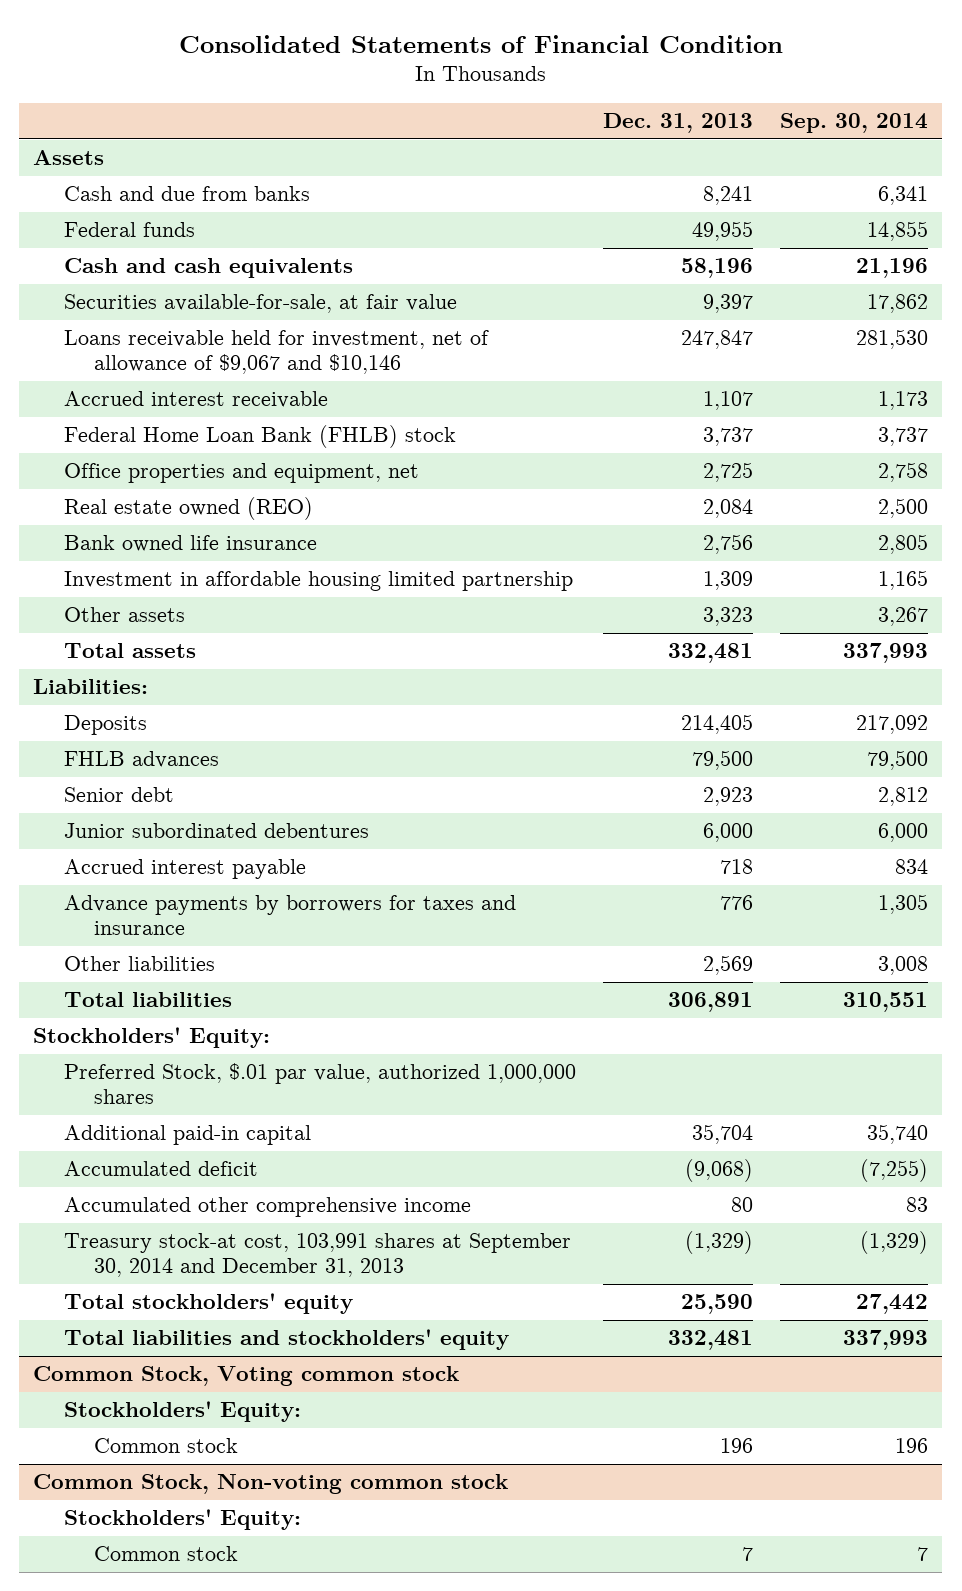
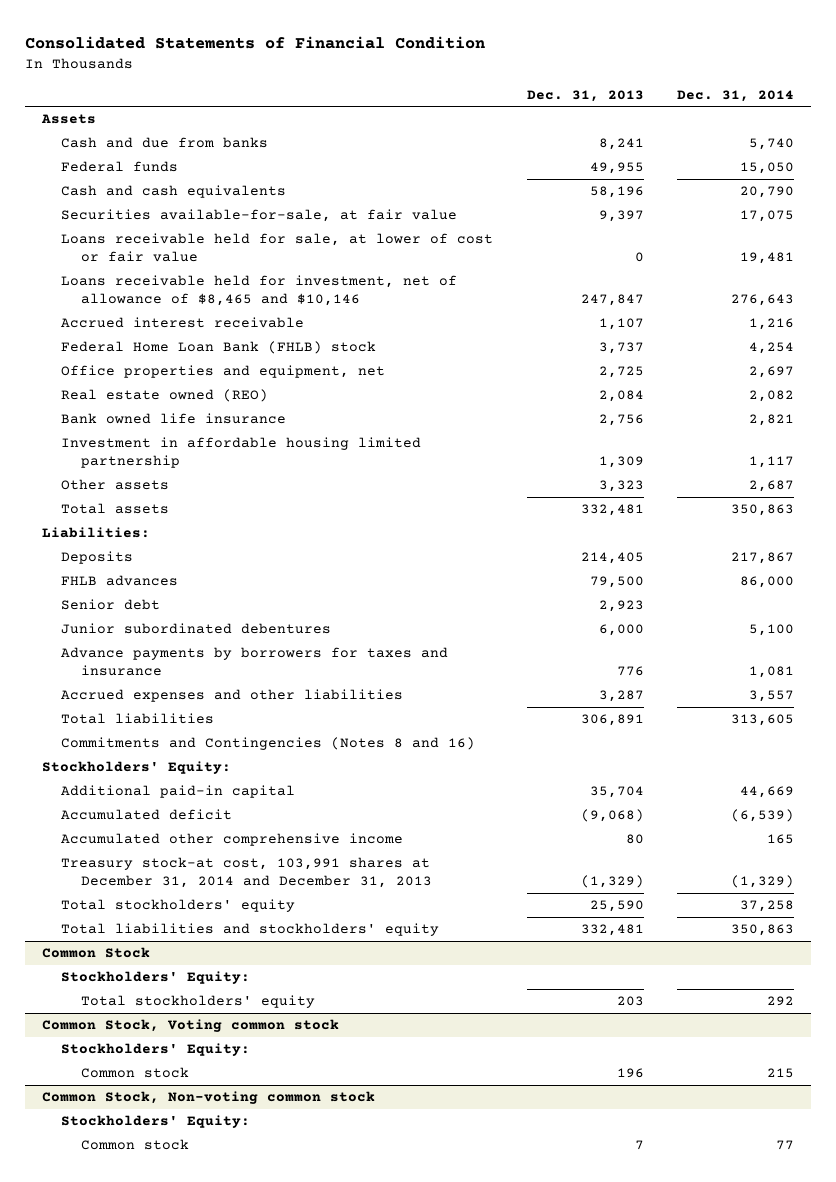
[780,113,929,134] Sep. 30, 2014 -> none
none -> [677,89,795,102] Dec. 31, 2014
none -> [61,233,494,262] Loans receivable held for sale, at lower of cost or fair value
[63,330,489,375] Loans receivable held for investment, net of allowance of $9,067 and $10,146 -> [61,275,458,306] Loans receivable held for investment, net of allowance of $8,465 and $10,146
[63,859,306,880] Accrued interest payable -> none
[63,956,215,972] Other liabilities -> none
none -> [61,689,404,703] Accrued expenses and other liabilities
none -> [61,737,476,751] Commitments and Contingencies (Notes 8 and 16)
[63,1063,576,1105] Preferred Stock, $.01 par value, authorized 1,000,000 shares -> none
[63,1233,571,1278] Treasury stock-at cost, 103,991 shares at September 30, 2014 and December 31, 2013 -> [61,857,432,888] Treasury stock-at cost, 103,991 shares at December 31, 2014 and December 31, 2013
none -> [41,947,150,959] Common Stock
none -> [61,971,251,985] Stockholders' Equity:
none -> [80,995,315,1009] Total stockholders' equity

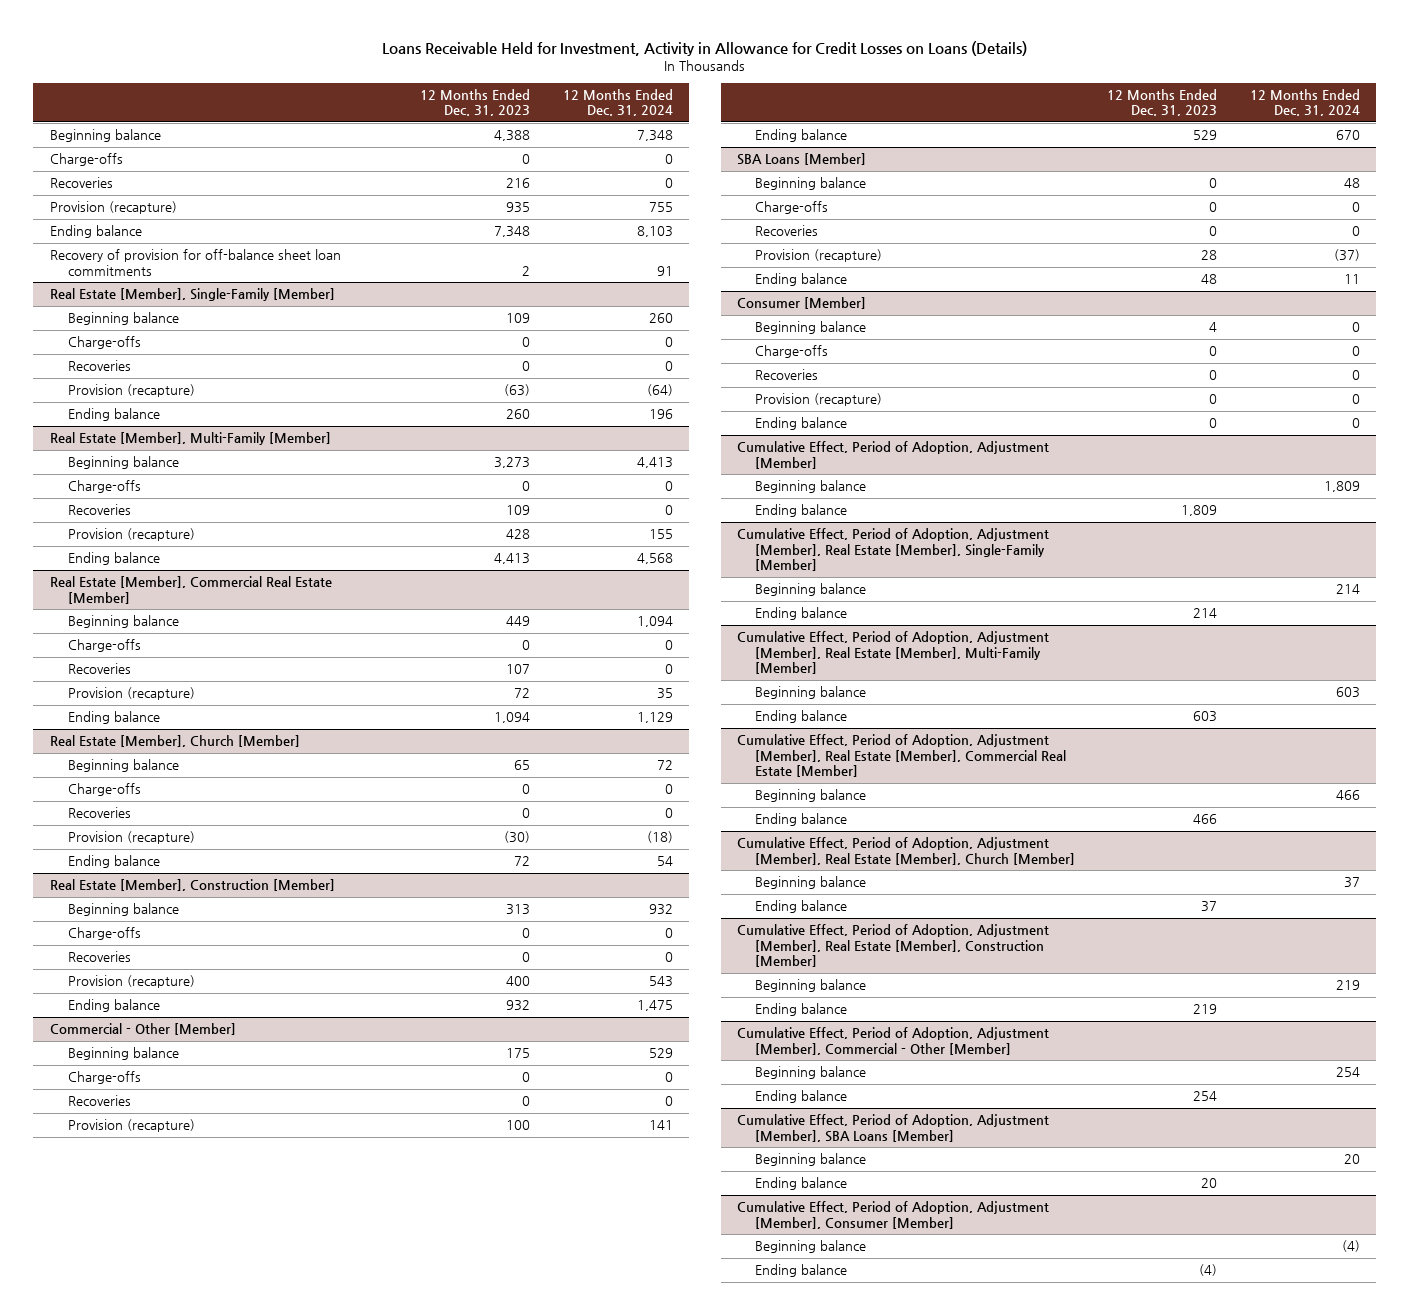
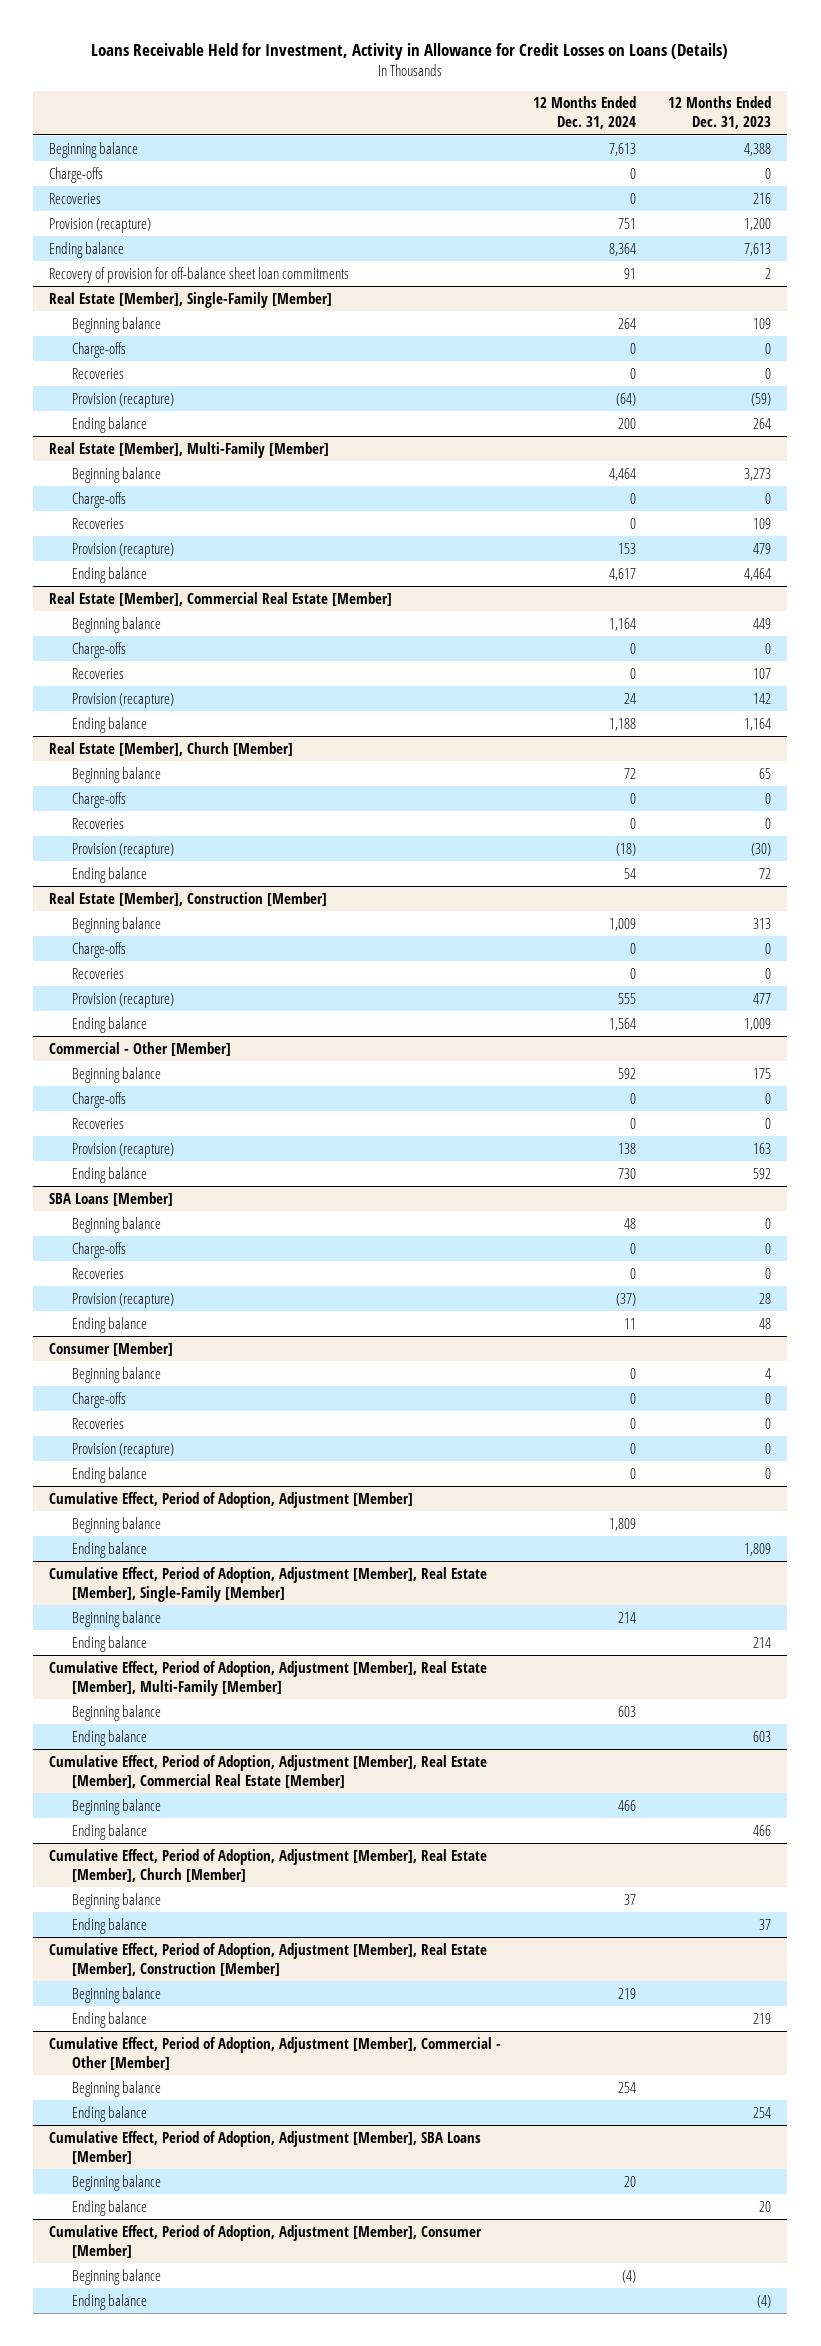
[636,130,673,142] 7,348 -> [609,142,637,156] 7,613
[506,202,531,214] 935 -> [744,217,772,231] 1,200
[648,202,673,213] 755 -> [618,217,637,229] 751
[494,226,531,238] 7,348 -> [744,242,772,256] 7,613
[636,226,673,238] 8,103 -> [609,242,637,256] 8,364
[648,313,673,324] 260 -> [618,317,637,329] 264
[504,384,531,397] (63) -> [751,392,772,406] (59)
[506,409,531,420] 260 -> [753,417,772,429] 264
[648,409,673,420] 196 -> [618,417,637,429] 200
[636,457,673,469] 4,413 -> [609,467,637,481] 4,464
[506,529,531,540] 428 -> [753,542,772,554] 479
[648,529,673,540] 155 -> [618,542,637,554] 153
[494,553,531,565] 4,413 -> [744,567,772,581] 4,464
[636,553,673,565] 4,568 -> [609,567,637,581] 4,617
[636,616,673,628] 1,094 -> [609,617,637,631] 1,164
[514,688,531,699] 72 -> [753,692,772,704] 142
[656,688,673,700] 35 -> [624,692,637,704] 24
[494,712,531,724] 1,094 -> [744,717,772,731] 1,164
[636,712,673,724] 1,129 -> [609,717,637,731] 1,188
[648,904,673,916] 932 -> [609,917,637,931] 1,009
[506,976,531,987] 400 -> [753,992,772,1004] 477
[648,976,673,988] 543 -> [618,992,637,1004] 555
[506,1000,531,1012] 932 -> [744,1017,772,1031] 1,009
[636,1000,673,1012] 1,475 -> [609,1017,637,1031] 1,564
[648,1048,673,1059] 529 -> [618,1067,637,1079] 592
[506,1120,531,1131] 100 -> [753,1142,772,1154] 163
[648,1120,673,1131] 141 -> [618,1142,637,1154] 138
[1193,130,1218,141] 529 -> [753,1167,772,1179] 592
[1335,130,1360,141] 670 -> [618,1167,637,1179] 730

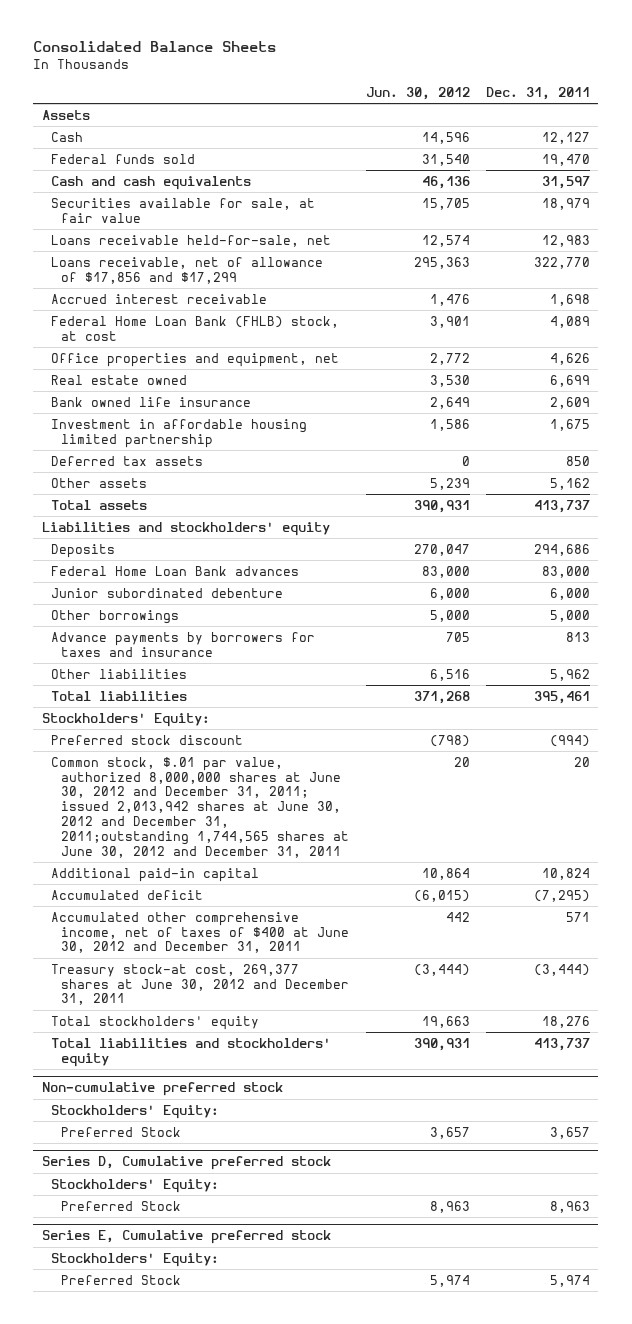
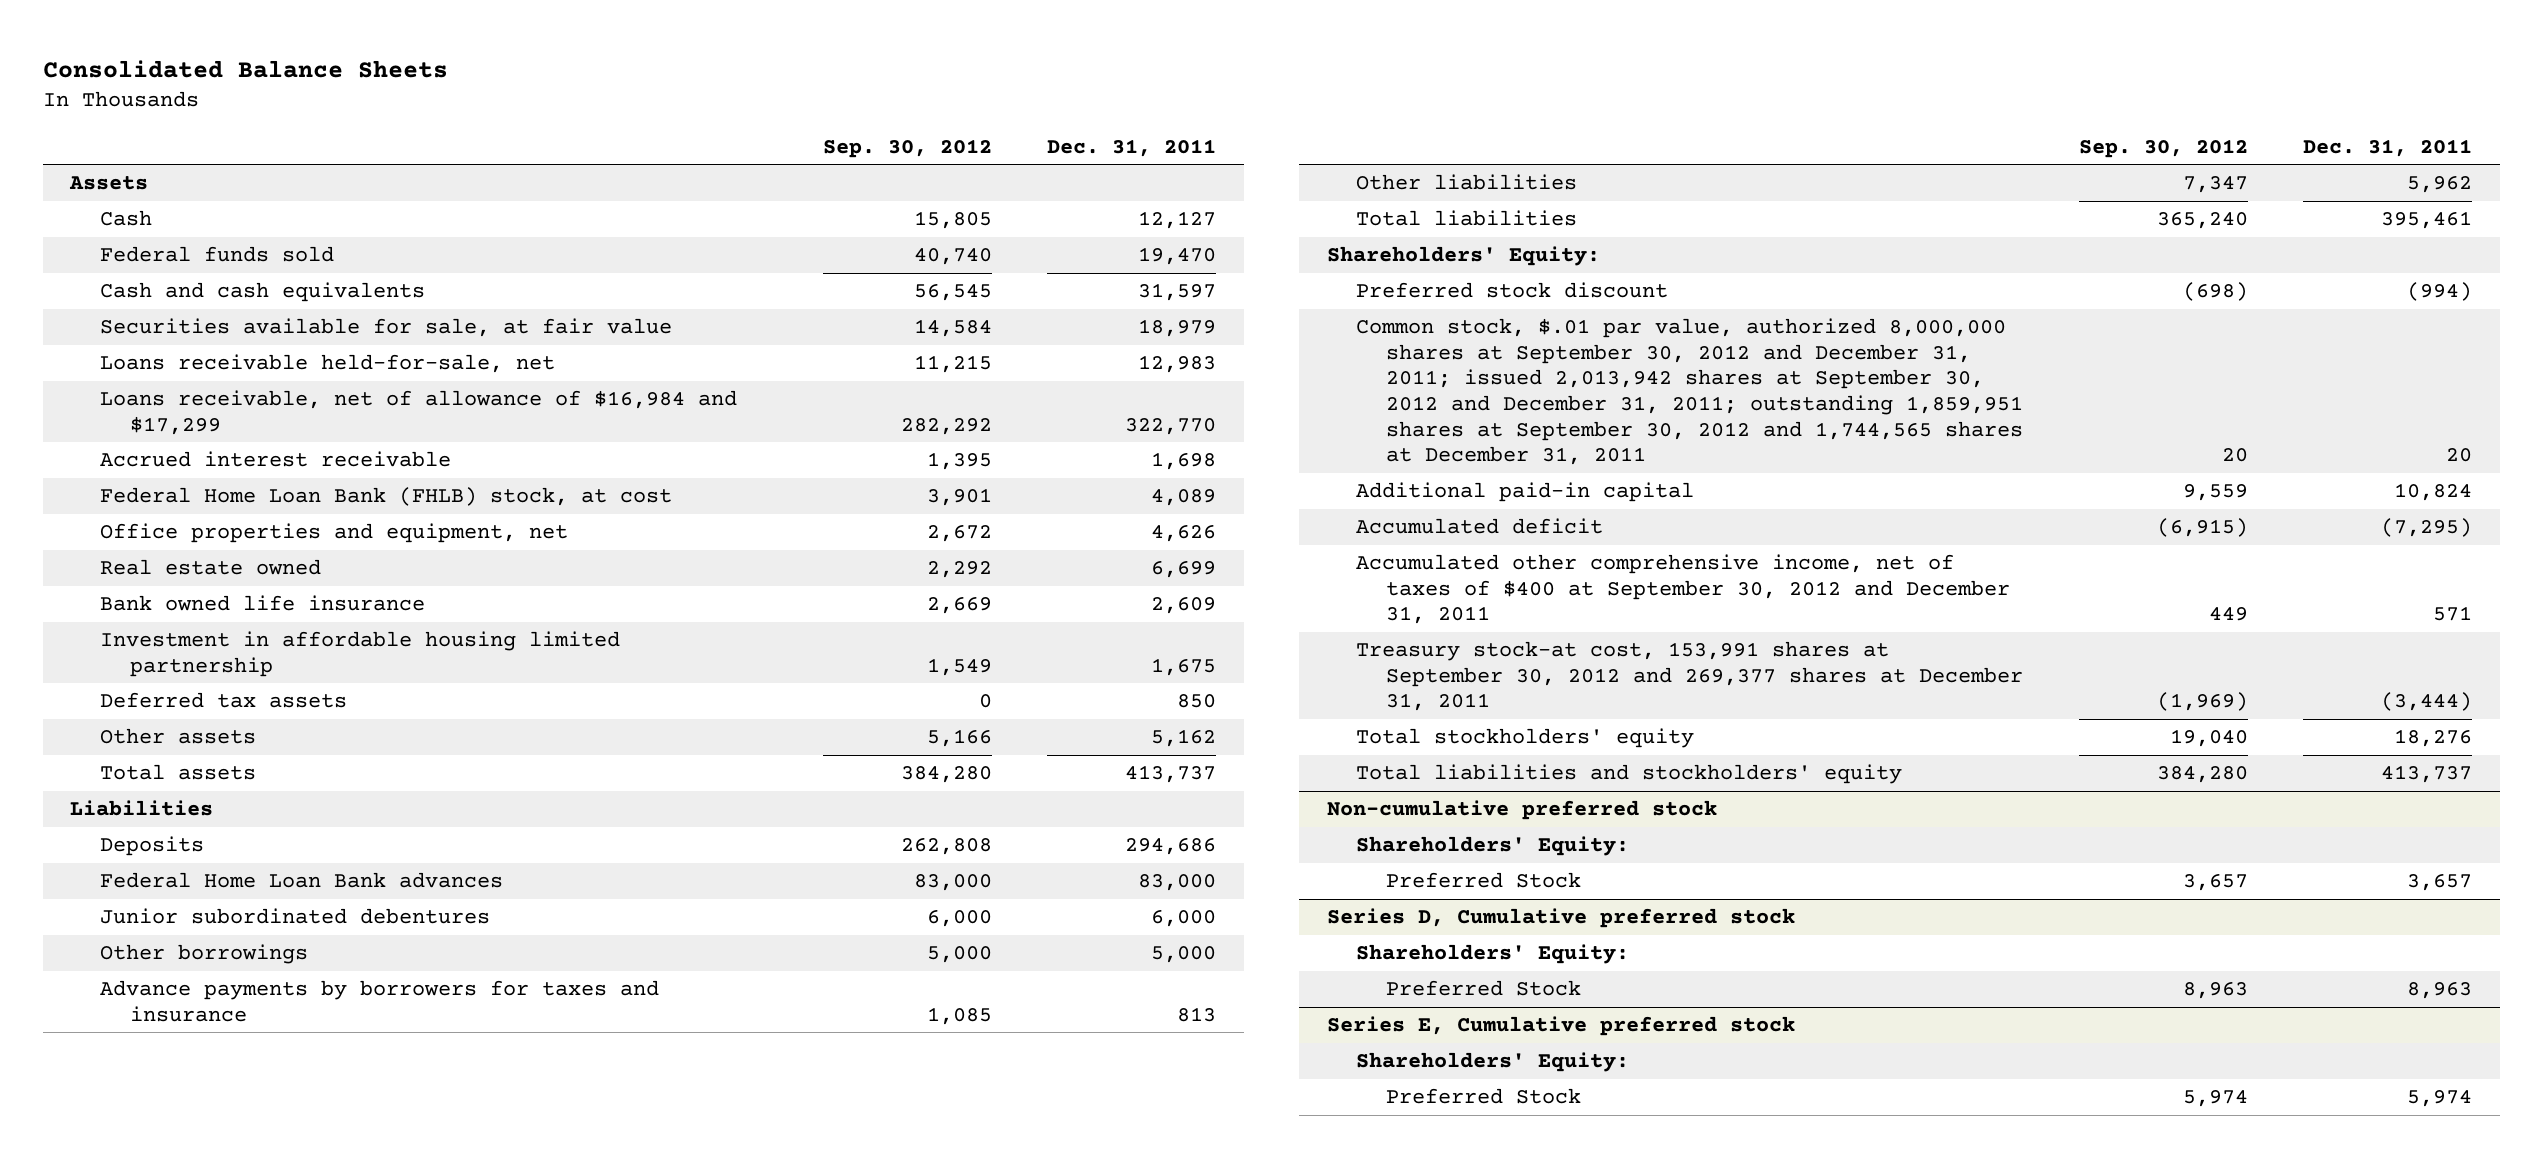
[365,86,470,100] Jun. 30, 2012 -> none
none -> [822,138,992,158] Sep. 30, 2012
[51,256,324,284] Loans receivable, net of allowance of $17,856 and $17,299 -> [100,390,738,435] Loans receivable, net of allowance of $16,984 and $17,299
[41,521,330,536] Liabilities and stockholders' equity -> none
none -> [70,800,214,817] Liabilities
[51,587,284,598] Junior subordinated debenture -> [100,908,491,925] Junior subordinated debentures
[41,712,210,727] Stockholders' Equity: -> [1326,246,1600,267] Shareholders' Equity:
[51,756,350,858] Common stock, $.01 par value, authorized 8,000,000 shares at June 30, 2012 and December 31, 2011; issued 2,013,942 shares at June 30, 2012 and December 31, 2011;outstanding 1,744,565 shares at June 30, 2012 and December 31, 2011 -> [1356,318,2024,466] Common stock, $.01 par value, authorized 8,000,000 shares at September 30, 2012 and December 31, 2011; issued 2,013,942 shares at September 30, 2012 and December 31, 2011; outstanding 1,859,951 shares at September 30, 2012 and 1,744,565 shares at December 31, 2011
[51,911,350,954] Accumulated other comprehensive income, net of taxes of $400 at June 30, 2012 and December 31, 2011 -> [1356,554,2011,625] Accumulated other comprehensive income, net of taxes of $400 at September 30, 2012 and December 31, 2011
[51,963,350,1006] Treasury stock-at cost, 269,377 shares at June 30, 2012 and December 31, 2011 -> [1356,641,2024,712] Treasury stock-at cost, 153,991 shares at September 30, 2012 and 269,377 shares at December 31, 2011
[51,1104,220,1119] Stockholders' Equity: -> [1356,836,1630,857] Shareholders' Equity:
[51,1178,220,1193] Stockholders' Equity: -> [1356,944,1630,965] Shareholders' Equity:
[51,1252,220,1267] Stockholders' Equity: -> [1356,1052,1630,1073] Shareholders' Equity:

